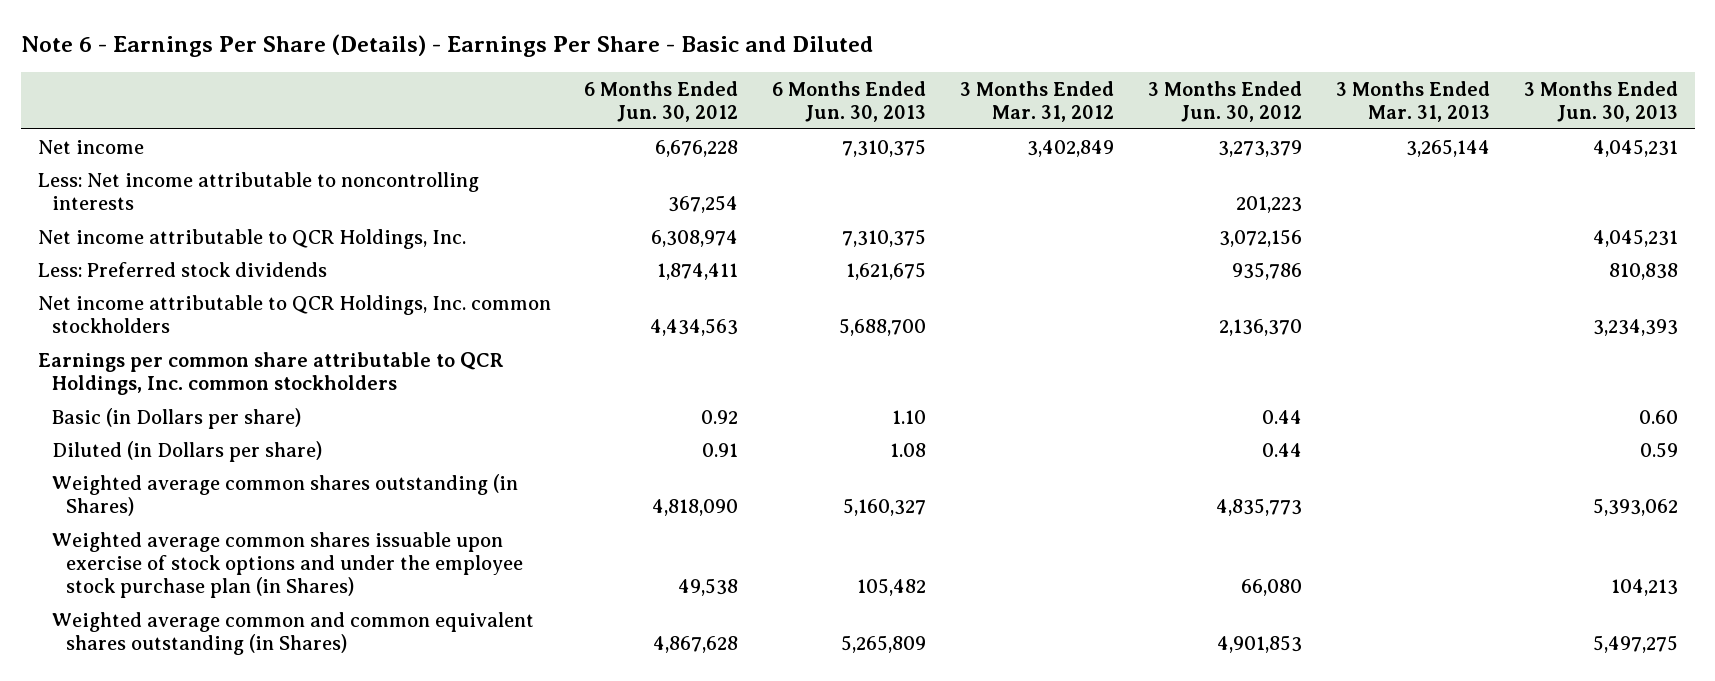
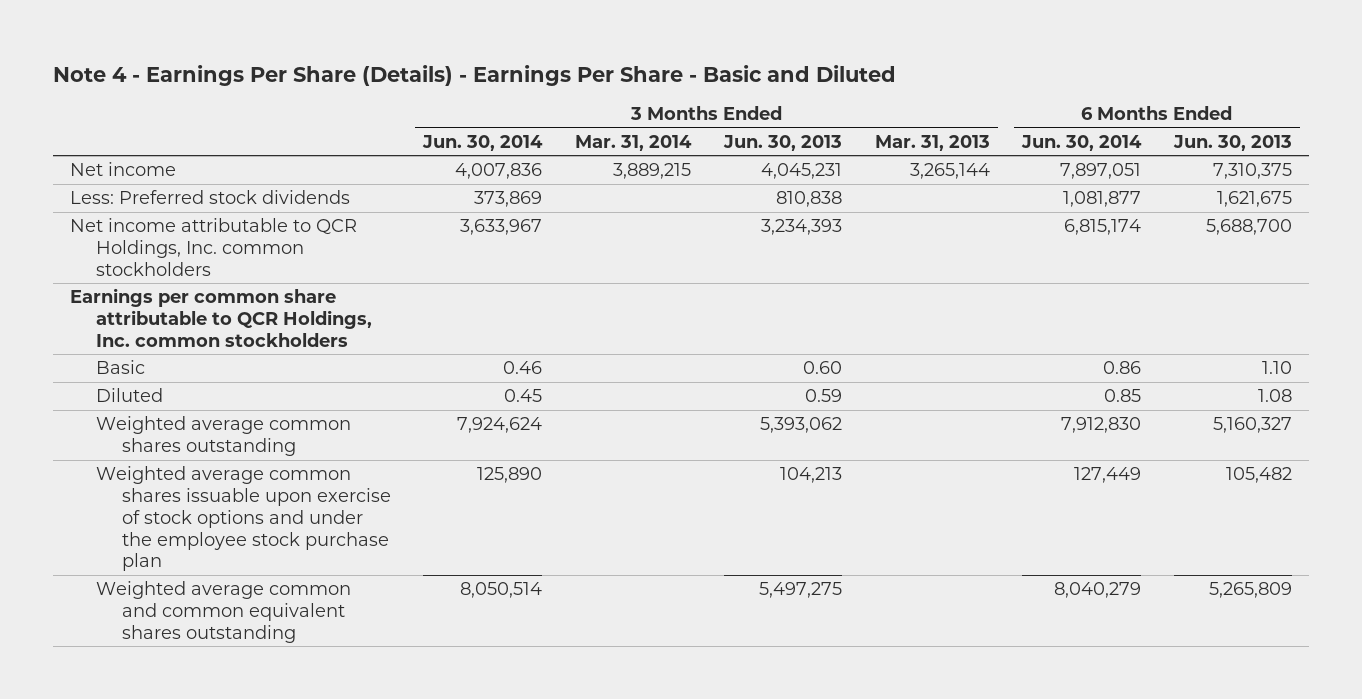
[20,33,873,57] Note 6 - Earnings Per Share (Details) - Earnings Per Share - Basic and Diluted -> [53,64,897,86] Note 4 - Earnings Per Share (Details) - Earnings Per Share - Basic and Diluted
[584,80,739,123] 6 Months Ended Jun. 30, 2012 -> none
[960,80,1115,123] 3 Months Ended Mar. 31, 2012 -> none
[1147,80,1302,123] 3 Months Ended Jun. 30, 2012 -> none
none -> [422,134,544,151] Jun. 30, 2014
none -> [575,134,693,151] Mar. 31, 2014
none -> [1021,134,1143,151] Jun. 30, 2014
[37,171,479,211] Less: Net income attributable to noncontrolling interests -> none
[37,228,466,249] Net income attributable to QCR Holdings, Inc. -> none
[51,407,301,429] Basic (in Dollars per share) -> [95,360,145,375] Basic
[51,440,322,462] Diluted (in Dollars per share) -> [95,388,163,403] Diluted
[51,473,518,517] Weighted average common shares outstanding (in Shares) -> [95,416,351,457] Weighted average common shares outstanding
[51,531,524,599] Weighted average common shares issuable upon exercise of stock options and under the employee stock purchase plan (in Shares) -> [95,466,391,572] Weighted average common shares issuable upon exercise of stock options and under the employee stock purchase plan
[51,611,534,656] Weighted average common and common equivalent shares outstanding (in Shares) -> [95,581,351,643] Weighted average common and common equivalent shares outstanding

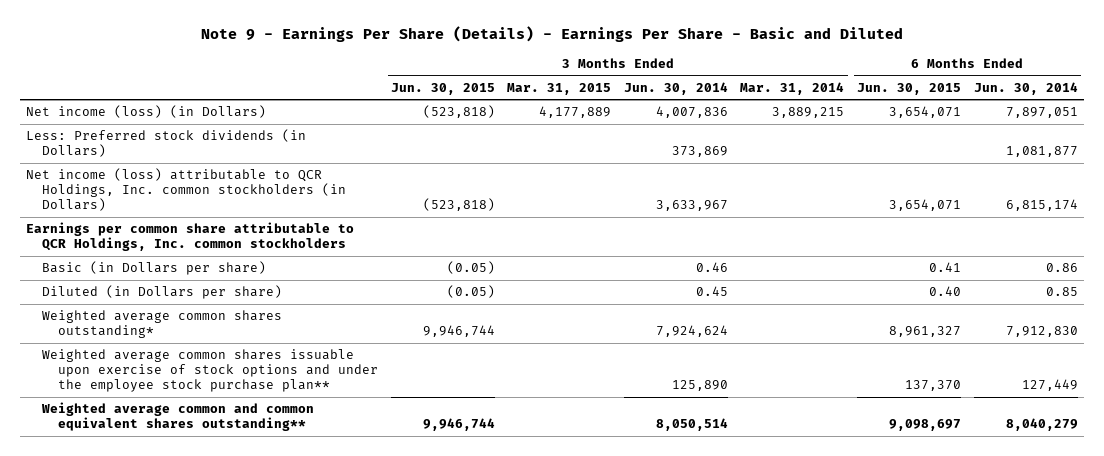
[53,64,897,86] Note 4 - Earnings Per Share (Details) - Earnings Per Share - Basic and Diluted -> [200,26,903,43] Note 9 - Earnings Per Share (Details) - Earnings Per Share - Basic and Diluted
[722,134,842,151] Jun. 30, 2013 -> none
[874,134,990,151] Mar. 31, 2013 -> none
[1173,134,1293,151] Jun. 30, 2013 -> none
none -> [390,82,495,95] Jun. 30, 2015
none -> [507,82,612,95] Mar. 31, 2015
none -> [857,82,962,95] Jun. 30, 2015
[69,162,176,177] Net income -> [26,105,267,119] Net income (loss) (in Dollars)
[69,190,350,205] Less: Preferred stock dividends -> [26,129,307,158] Less: Preferred stock dividends (in Dollars)
[69,218,357,276] Net income attributable to QCR Holdings, Inc. common stockholders -> [26,168,347,212] Net income (loss) attributable to QCR Holdings, Inc. common stockholders (in Dollars)
[95,360,145,375] Basic -> [42,261,267,276] Basic (in Dollars per share)
[95,388,163,403] Diluted -> [42,285,283,300] Diluted (in Dollars per share)
[95,416,351,457] Weighted average common shares outstanding -> [42,310,283,339] Weighted average common shares outstanding*
[95,466,391,572] Weighted average common shares issuable upon exercise of stock options and under the employee stock purchase plan -> [42,349,379,393] Weighted average common shares issuable upon exercise of stock options and under the employee stock purchase plan**
[95,581,351,643] Weighted average common and common equivalent shares outstanding -> [41,402,315,432] Weighted average common and common equivalent shares outstanding**

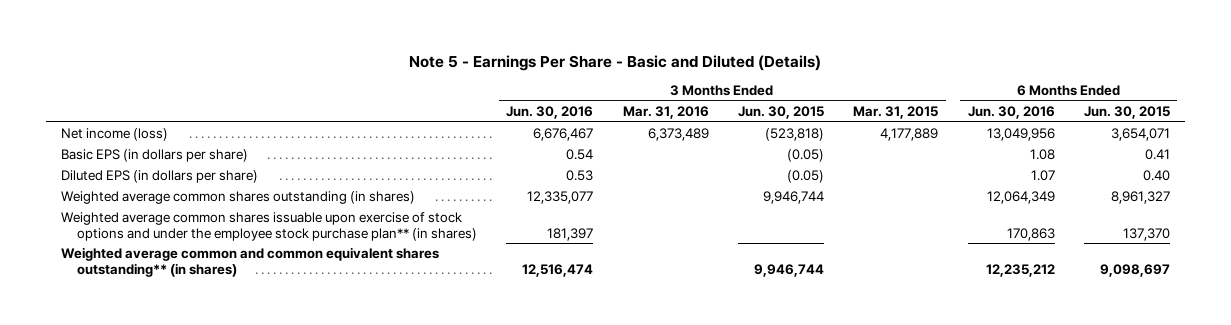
[200,26,903,43] Note 9 - Earnings Per Share (Details) - Earnings Per Share - Basic and Diluted -> [409,54,822,71] Note 5 - Earnings Per Share - Basic and Diluted (Details)
[623,81,728,95] Jun. 30, 2014 -> none
[740,81,845,95] Mar. 31, 2014 -> none
[973,81,1078,95] Jun. 30, 2014 -> none
none -> [506,105,594,119] Jun. 30, 2016
none -> [622,105,709,119] Mar. 31, 2016
none -> [967,105,1055,119] Jun. 30, 2016
[26,129,307,158] Less: Preferred stock dividends (in Dollars) -> none
[26,168,347,212] Net income (loss) attributable to QCR Holdings, Inc. common stockholders (in Dollars) -> none
[26,222,355,252] Earnings per common share attributable to QCR Holdings, Inc. common stockholders -> none
[26,105,267,119] Net income (loss) (in Dollars) -> [60,128,168,142] Net income (loss)
[42,261,267,276] Basic (in Dollars per share) -> [60,149,248,163] Basic EPS (in dollars per share)
[42,285,283,300] Diluted (in Dollars per share) -> [60,170,258,184] Diluted EPS (in dollars per share)
[42,310,283,339] Weighted average common shares outstanding* -> [60,191,415,205] Weighted average common shares outstanding (in shares)
[42,349,379,393] Weighted average common shares issuable upon exercise of stock options and under the employee stock purchase plan** -> [60,212,478,241] Weighted average common shares issuable upon exercise of stock options and under the employee stock purchase plan** (in shares)
[41,402,315,432] Weighted average common and common equivalent shares outstanding** -> [60,247,439,277] Weighted average common and common equivalent shares outstanding** (in shares)

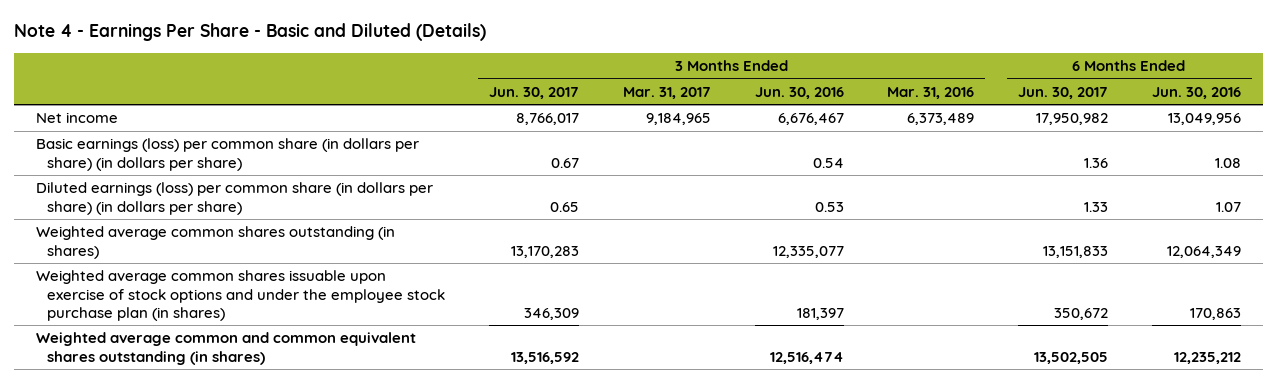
[409,54,822,71] Note 5 - Earnings Per Share - Basic and Diluted (Details) -> [13,23,486,42] Note 4 - Earnings Per Share - Basic and Diluted (Details)
[738,105,825,119] Jun. 30, 2015 -> none
[853,105,939,119] Mar. 31, 2015 -> none
[1084,105,1171,119] Jun. 30, 2015 -> none
none -> [488,86,579,99] Jun. 30, 2017
none -> [622,86,711,99] Mar. 31, 2017
none -> [1018,86,1109,99] Jun. 30, 2017
[60,128,168,142] Net income (loss) -> [35,112,118,124] Net income
[60,149,248,163] Basic EPS (in dollars per share) -> [35,138,419,171] Basic earnings (loss) per common share (in dollars per share) (in dollars per share)
[60,170,258,184] Diluted EPS (in dollars per share) -> [35,182,433,215] Diluted earnings (loss) per common share (in dollars per share) (in dollars per share)
[60,212,478,241] Weighted average common shares issuable upon exercise of stock options and under the employee stock purchase plan** (in shares) -> [35,270,446,321] Weighted average common shares issuable upon exercise of stock options and under the employee stock purchase plan (in shares)
[60,247,439,277] Weighted average common and common equivalent shares outstanding** (in shares) -> [35,332,416,365] Weighted average common and common equivalent shares outstanding (in shares)

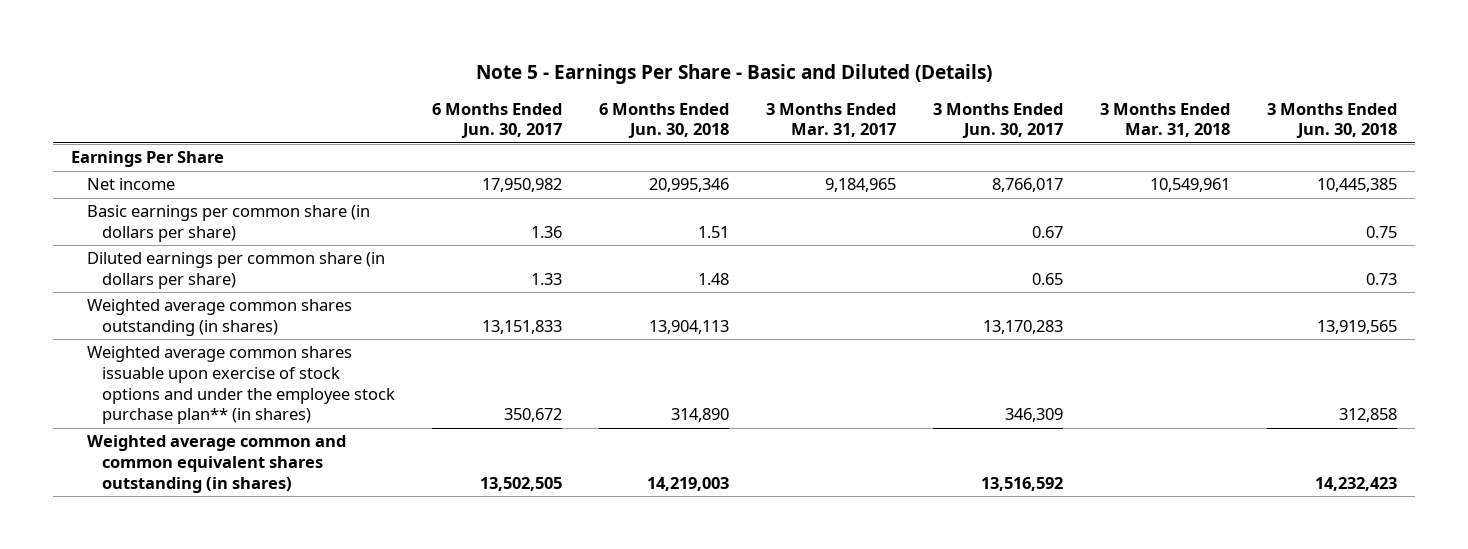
[13,23,486,42] Note 4 - Earnings Per Share - Basic and Diluted (Details) -> [476,63,993,84] Note 5 - Earnings Per Share - Basic and Diluted (Details)
[754,86,844,99] Jun. 30, 2016 -> none
[887,86,975,99] Mar. 31, 2016 -> none
[1151,86,1241,99] Jun. 30, 2016 -> none
none -> [599,102,730,139] 6 Months Ended Jun. 30, 2018
none -> [1100,102,1231,138] 3 Months Ended Mar. 31, 2018
none -> [1266,102,1397,139] 3 Months Ended Jun. 30, 2018
none -> [71,151,225,168] Earnings Per Share
[35,138,419,171] Basic earnings (loss) per common share (in dollars per share) (in dollars per share) -> [86,205,370,242] Basic earnings per common share (in dollars per share)
[35,182,433,215] Diluted earnings (loss) per common share (in dollars per share) (in dollars per share) -> [86,252,385,289] Diluted earnings per common share (in dollars per share)
[35,270,446,321] Weighted average common shares issuable upon exercise of stock options and under the employee stock purchase plan (in shares) -> [86,346,396,425] Weighted average common shares issuable upon exercise of stock options and under the employee stock purchase plan** (in shares)

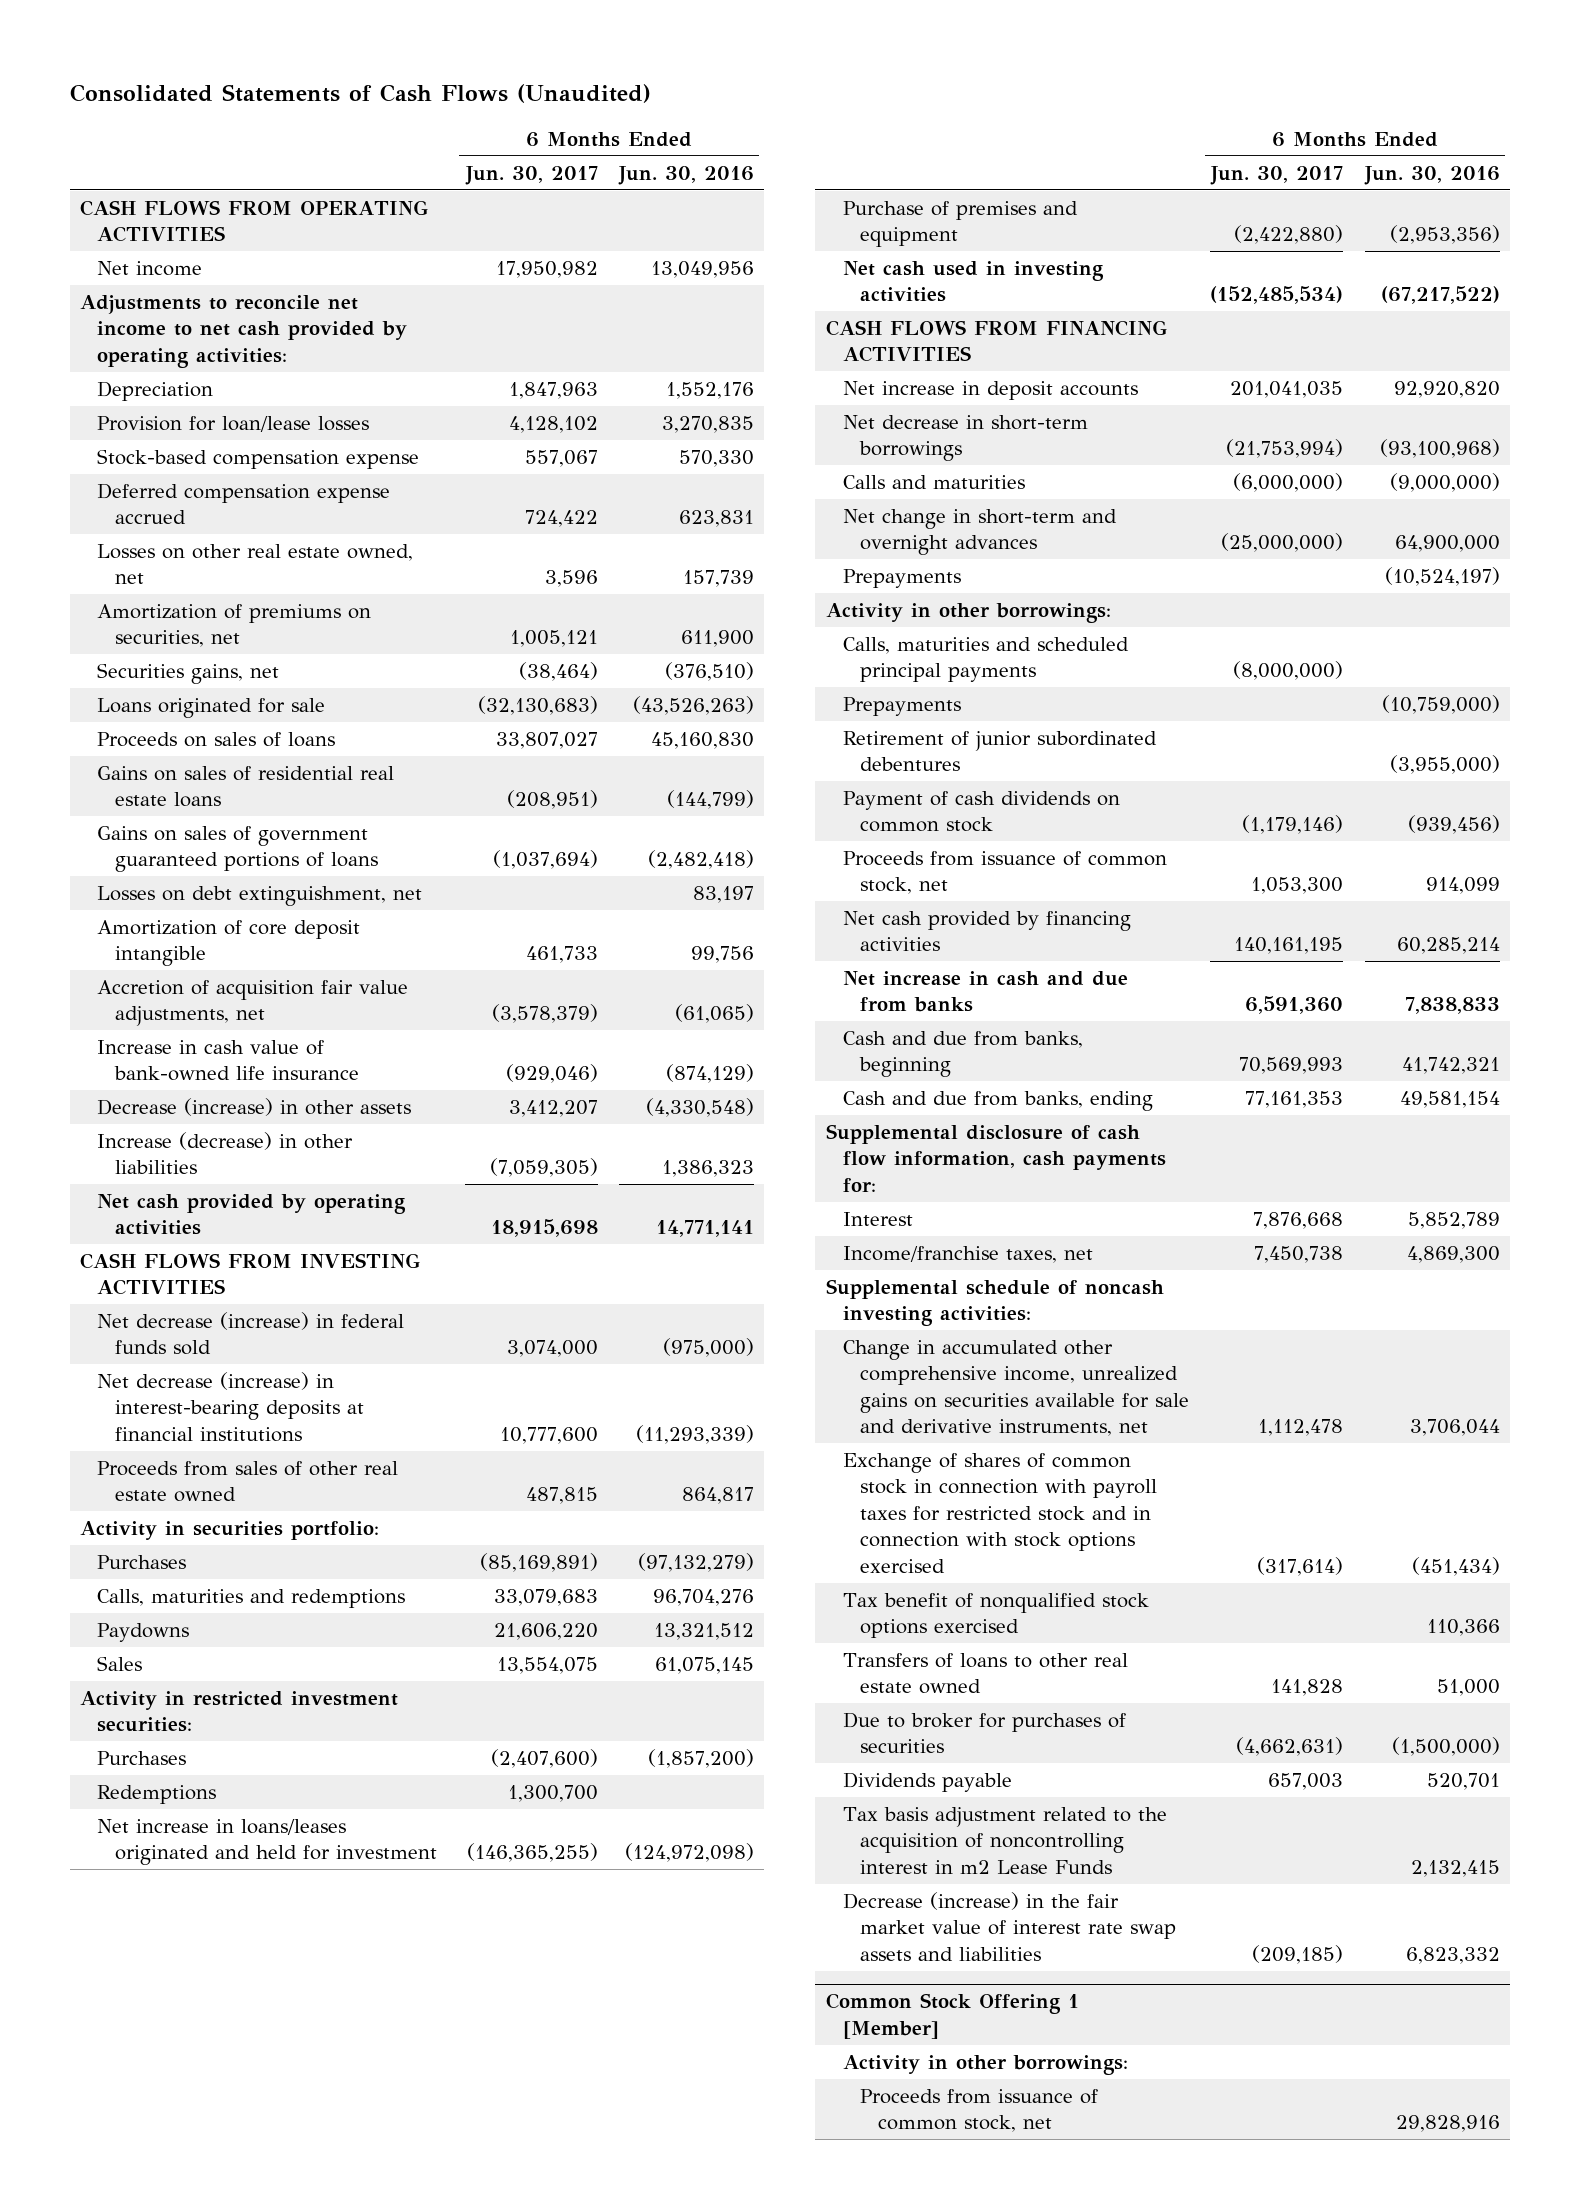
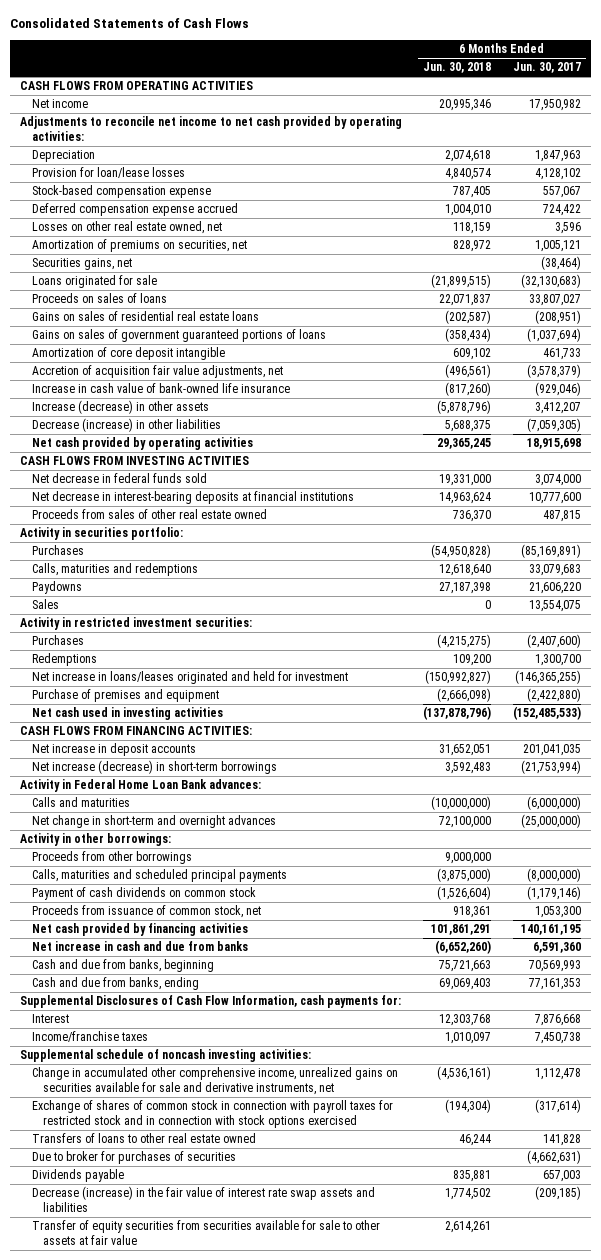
[69,84,651,104] Consolidated Statements of Cash Flows (Unaudited) -> [9,18,249,29] Consolidated Statements of Cash Flows
[617,165,754,185] Jun. 30, 2016 -> none
none -> [423,62,492,74] Jun. 30, 2018
[97,886,423,907] Losses on debt extinguishment, net -> none
[97,1098,412,1117] Decrease (increase) in other assets -> [31,400,209,415] Increase (decrease) in other assets
[97,1132,354,1175] Increase (decrease) in other liabilities -> [31,418,221,433] Decrease (increase) in other liabilities
[97,1312,405,1356] Net decrease (increase) in federal funds sold -> [31,473,207,484] Net decrease in federal funds sold
[97,1372,364,1442] Net decrease (increase) in interest-bearing deposits at financial institutions -> [31,491,354,505] Net decrease in interest-bearing deposits at financial institutions
[1210,286,1344,305] (152,485,534) -> [512,706,581,721] (152,485,533)
[825,320,1168,363] CASH FLOWS FROM FINANCING ACTIVITIES -> [20,726,253,736] CASH FLOWS FROM FINANCING ACTIVITIES:
[843,415,1089,462] Net decrease in short-term borrowings -> [31,760,277,775] Net increase (decrease) in short-term borrowings
none -> [20,779,262,793] Activity in Federal Home Loan Bank advances:
[843,569,962,589] Prepayments -> none
none -> [31,851,192,865] Proceeds from other borrowings
[843,697,962,717] Prepayments -> none
[843,731,1158,772] Retirement of junior subordinated debentures -> none
[825,1124,1167,1192] Supplemental disclosure of cash flow information, cash payments for: -> [20,995,402,1009] Supplemental Disclosures of Cash Flow Information, cash payments for:
[843,1246,1094,1264] Income/franchise taxes, net -> [31,1031,148,1043] Income/franchise taxes
[843,1593,1150,1639] Tax benefit of nonqualified stock options exercised -> none
[843,1807,1168,1874] Tax basis adjustment related to the acquisition of noncontrolling interest in m2 Lease Funds -> none
[825,1993,1079,2039] Common Stock Offering 1 [Member] -> none
[843,2055,1129,2076] Activity in other borrowings: -> none
[860,2089,1099,2133] Proceeds from issuance of common stock, net -> none
[843,1892,1177,1961] Decrease (increase) in the fair market value of interest rate swap assets and liabilities -> [31,1186,375,1213] Decrease (increase) in the fair value of interest rate swap assets and liabilities
none -> [31,1220,380,1246] Transfer of equity securities from securities available for sale to other assets at fair value

